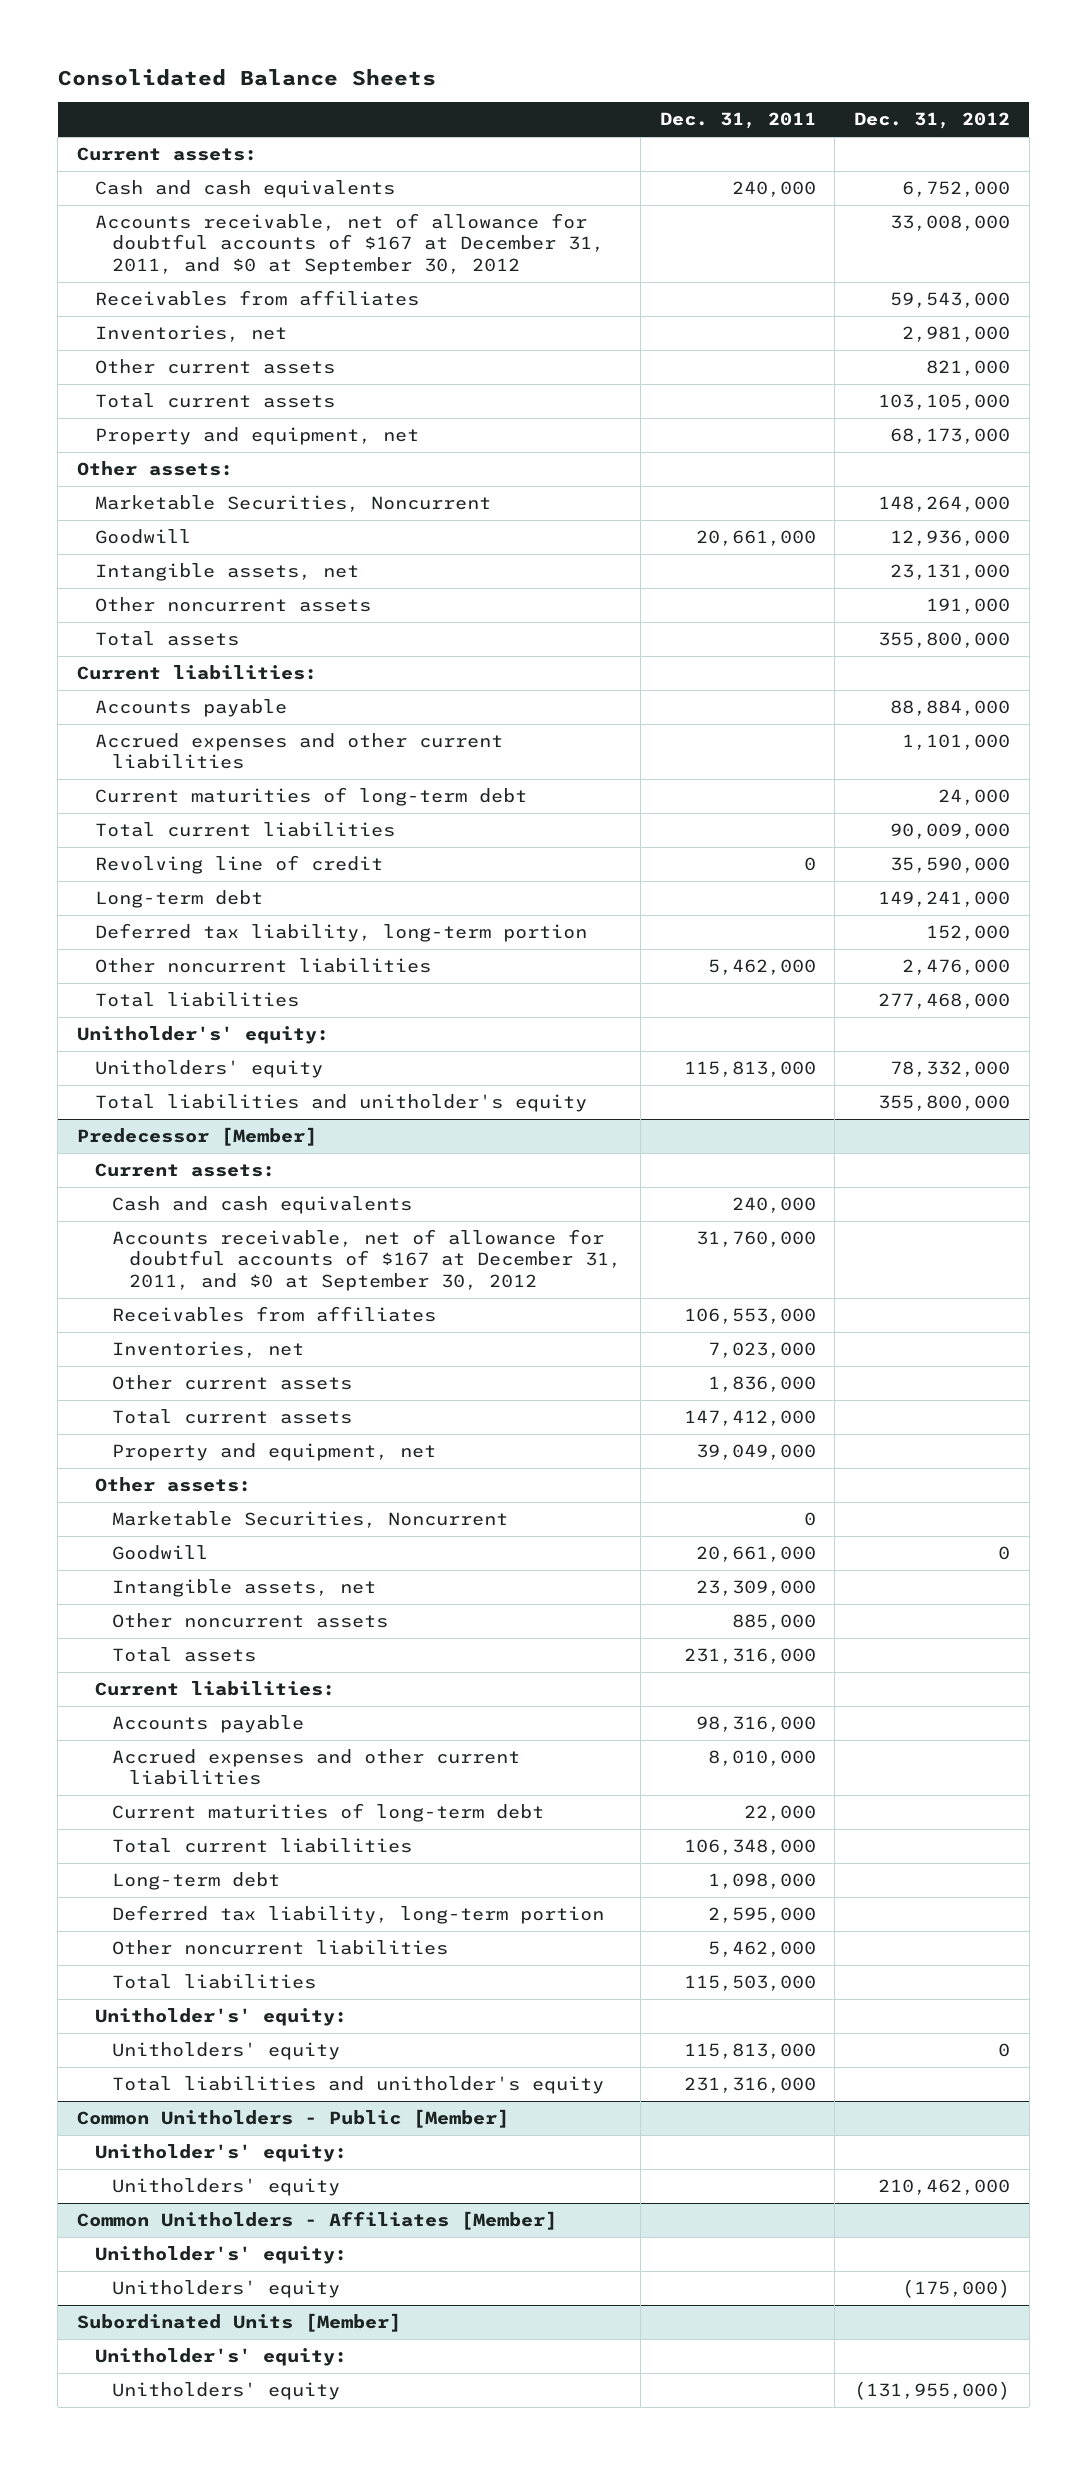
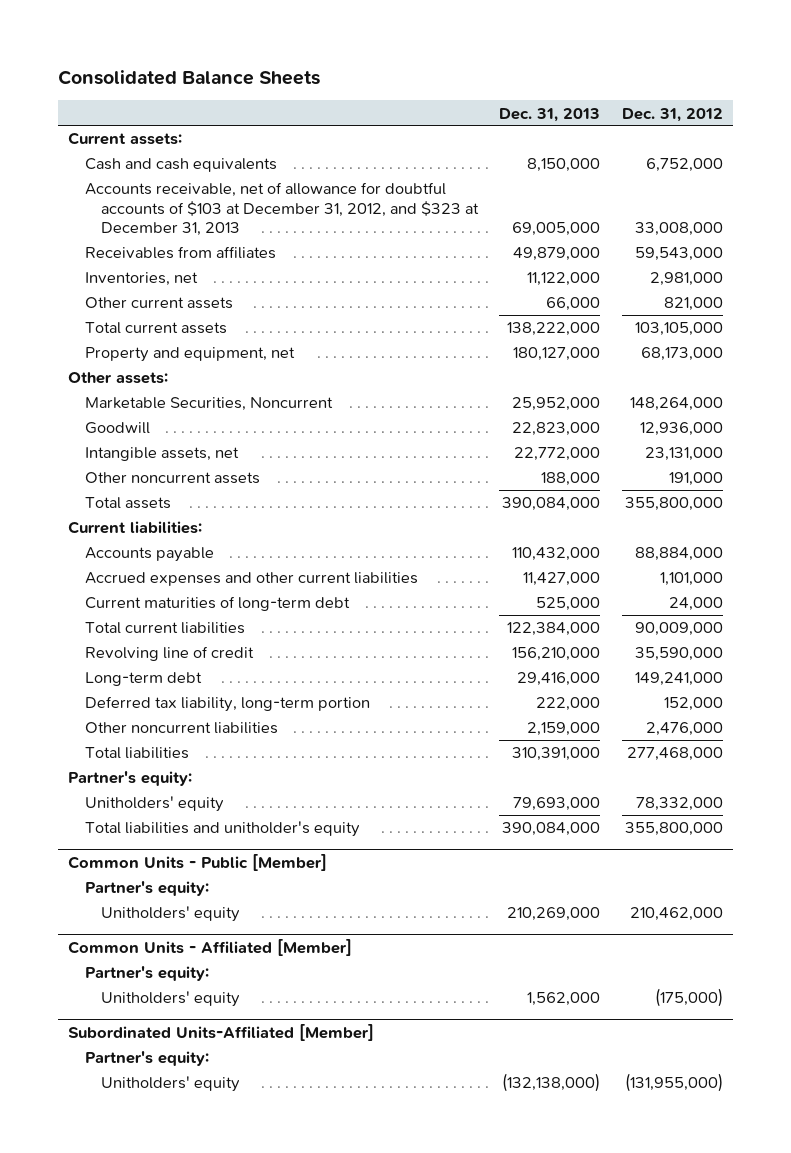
[659,112,816,130] Dec. 31, 2011 -> none
none -> [499,107,601,122] Dec. 31, 2013
[94,213,604,275] Accounts receivable, net of allowance for doubtful accounts of $167 at December 31, 2011, and $0 at September 30, 2012 -> [84,182,479,237] Accounts receivable, net of allowance for doubtful accounts of $103 at December 31, 2012, and $323 at December 31, 2013
[77,1026,330,1045] Unitholder's' equity: -> [68,771,193,787] Partner's equity:
[77,1127,318,1147] Predecessor [Member] -> none
[94,1163,275,1178] Current assets: -> none
[111,1196,412,1215] Cash and cash equivalents -> none
[111,1229,622,1291] Accounts receivable, net of allowance for doubtful accounts of $167 at December 31, 2011, and $0 at September 30, 2012 -> none
[111,1306,436,1323] Receivables from affiliates -> none
[111,1341,304,1359] Inventories, net -> none
[111,1375,352,1391] Other current assets -> none
[111,1409,352,1425] Total current assets -> none
[111,1443,436,1462] Property and equipment, net -> none
[94,1477,251,1493] Other assets: -> none
[111,1511,508,1529] Marketable Securities, Noncurrent -> none
[111,1545,208,1561] Goodwill -> none
[111,1579,376,1598] Intangible assets, net -> none
[111,1613,388,1629] Other noncurrent assets -> none
[111,1647,256,1663] Total assets -> none
[94,1681,335,1697] Current liabilities: -> none
[111,1715,304,1734] Accounts payable -> none
[111,1749,520,1786] Accrued expenses and other current liabilities -> none
[111,1803,544,1823] Current maturities of long-term debt -> none
[111,1838,412,1854] Total current liabilities -> none
[111,1872,280,1891] Long-term debt -> none
[111,1905,604,1925] Deferred tax liability, long-term portion -> none
[111,1940,448,1956] Other noncurrent liabilities -> none
[111,1974,316,1990] Total liabilities -> none
[94,2008,347,2027] Unitholder's' equity: -> none
[111,2042,340,2061] Unitholders' equity -> none
[111,2076,604,2095] Total liabilities and unitholder's equity -> none
[77,2109,510,2129] Common Unitholders - Public [Member] -> [68,853,328,871] Common Units - Public [Member]
[94,2144,347,2163] Unitholder's' equity: -> [84,881,209,897] Partner's equity:
[77,2211,558,2231] Common Unitholders - Affiliates [Member] -> [68,938,353,956] Common Units - Affiliated [Member]
[94,2246,347,2265] Unitholder's' equity: -> [84,966,209,982] Partner's equity:
[77,2313,402,2333] Subordinated Units [Member] -> [68,1023,375,1041] Subordinated Units-Affiliated [Member]
[94,2348,347,2367] Unitholder's' equity: -> [84,1051,209,1067] Partner's equity:

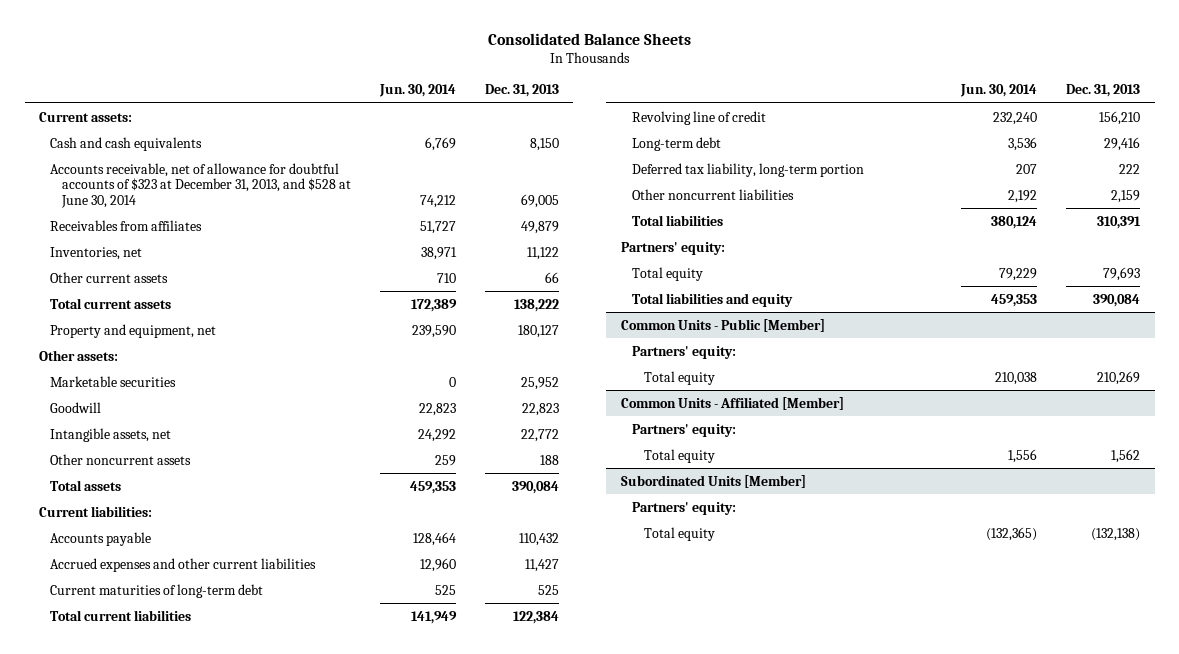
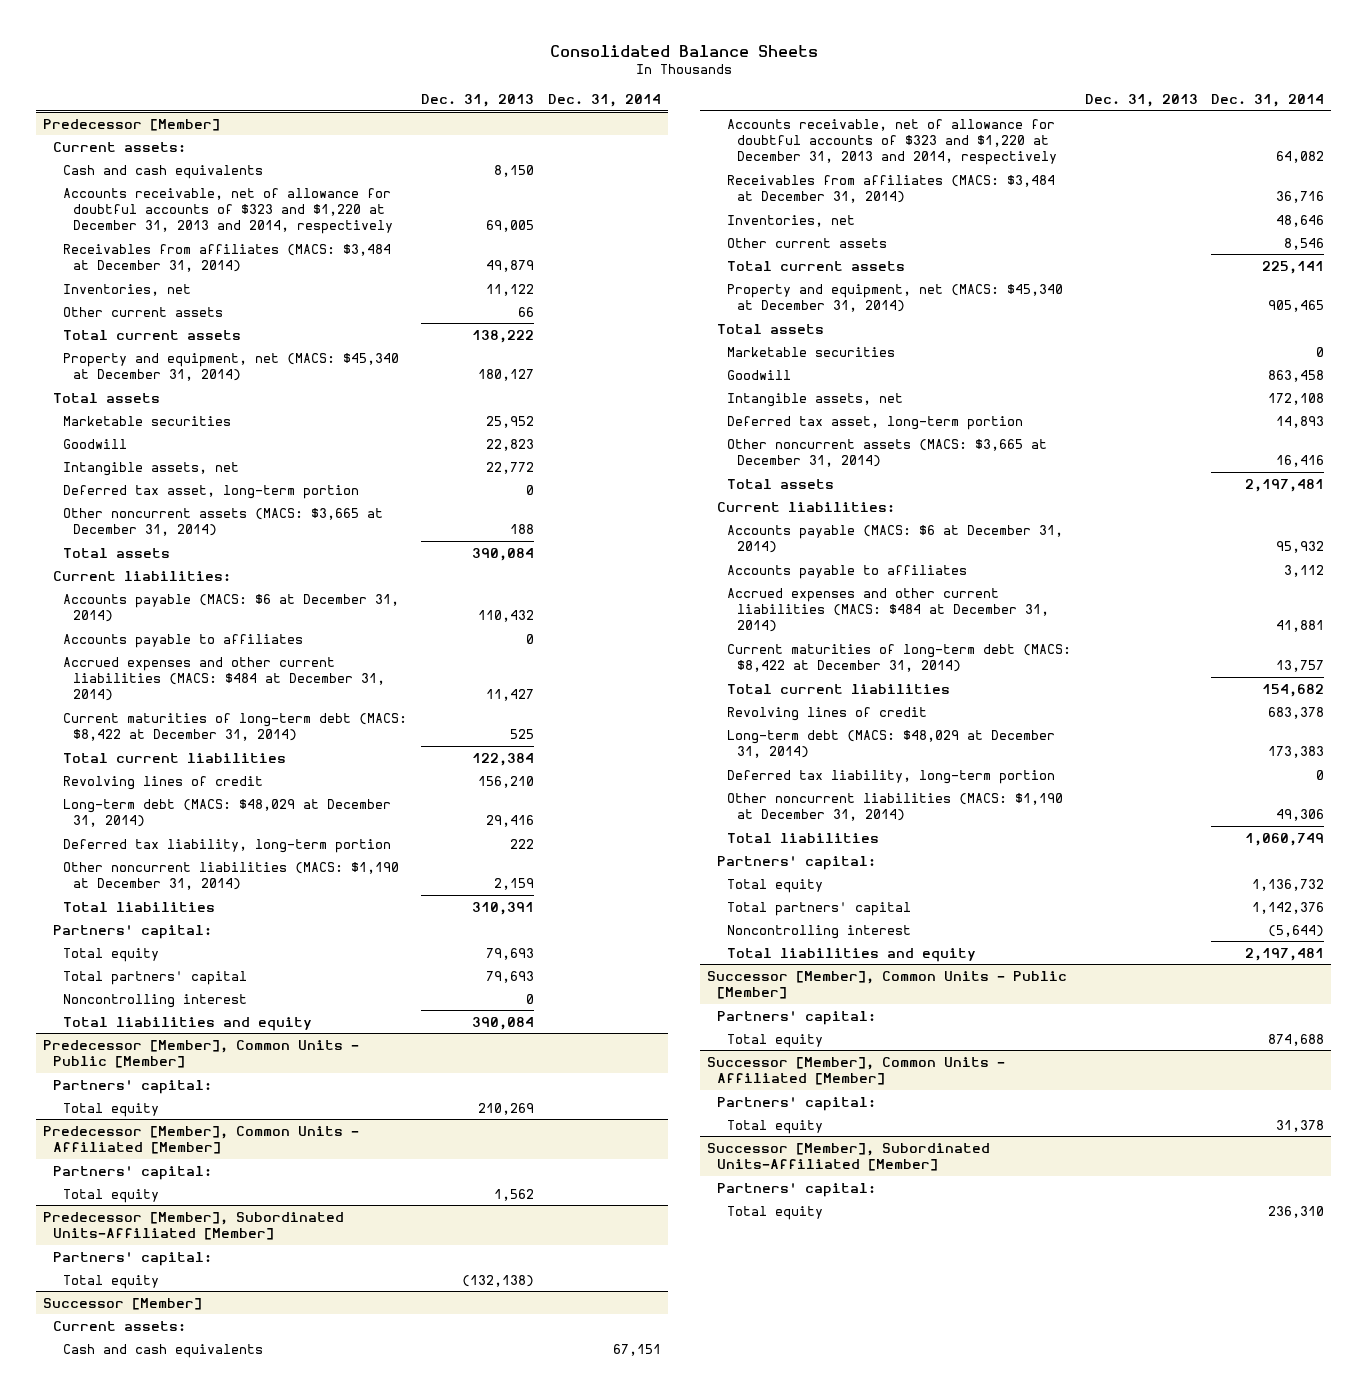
[378,84,456,98] Jun. 30, 2014 -> none
none -> [547,93,661,107] Dec. 31, 2014
none -> [43,118,221,131] Predecessor [Member]
[50,162,351,208] Accounts receivable, net of allowance for doubtful accounts of $323 at December 31, 2013, and $528 at June 30, 2014 -> [63,187,393,235] Accounts receivable, net of allowance for doubtful accounts of $323 and $1,220 at December 31, 2013 and 2014, respectively
[50,219,203,231] Receivables from affiliates -> [63,243,392,272] Receivables from affiliates (MACS: $3,484 at December 31, 2014)
[50,323,217,338] Property and equipment, net -> [63,352,400,381] Property and equipment, net (MACS: $45,340 at December 31, 2014)
[39,349,119,361] Other assets: -> [53,392,161,403] Total assets
none -> [63,484,360,499] Deferred tax asset, long-term portion
[50,453,192,465] Other noncurrent assets -> [63,507,384,536] Other noncurrent assets (MACS: $3,665 at December 31, 2014)
[50,531,152,546] Accounts payable -> [63,593,400,622] Accounts payable (MACS: $6 at December 31, 2014)
none -> [63,633,304,648] Accounts payable to affiliates
[50,557,317,572] Accrued expenses and other current liabilities -> [63,656,385,702] Accrued expenses and other current liabilities (MACS: $484 at December 31, 2014)
[50,583,264,598] Current maturities of long-term debt -> [63,712,408,741] Current maturities of long-term debt (MACS: $8,422 at December 31, 2014)
[632,110,767,125] Revolving line of credit -> [63,775,264,790] Revolving lines of credit
[632,136,722,151] Long-term debt -> [63,798,392,827] Long-term debt (MACS: $48,029 at December 31, 2014)
[632,188,795,200] Other noncurrent liabilities -> [63,861,400,890] Other noncurrent liabilities (MACS: $1,190 at December 31, 2014)
[620,241,725,255] Partners' equity: -> [53,924,213,939] Partners' capital:
none -> [63,970,248,985] Total partners' capital
none -> [63,993,248,1008] Noncontrolling interest
[620,318,825,332] Common Units - Public [Member] -> [43,1039,360,1068] Predecessor [Member], Common Units - Public [Member]
[632,345,737,359] Partners' equity: -> [53,1079,213,1094] Partners' capital:
[620,396,844,410] Common Units - Affiliated [Member] -> [43,1125,360,1154] Predecessor [Member], Common Units - Affiliated [Member]
[632,423,737,437] Partners' equity: -> [53,1165,213,1180] Partners' capital:
[620,474,806,488] Subordinated Units [Member] -> [43,1211,345,1240] Predecessor [Member], Subordinated Units-Affiliated [Member]
[632,501,737,515] Partners' equity: -> [53,1251,213,1266] Partners' capital:
none -> [43,1297,203,1310] Successor [Member]
none -> [53,1320,187,1331] Current assets:
none -> [63,1343,264,1358] Cash and cash equivalents
none -> [726,118,1057,166] Accounts receivable, net of allowance for doubtful accounts of $323 and $1,220 at December 31, 2013 and 2014, respectively
none -> [726,174,1055,203] Receivables from affiliates (MACS: $3,484 at December 31, 2014)
none -> [726,214,855,227] Inventories, net
none -> [726,237,887,248] Other current assets
none -> [726,260,905,271] Total current assets
none -> [726,283,1063,312] Property and equipment, net (MACS: $45,340 at December 31, 2014)
none -> [716,323,824,334] Total assets
none -> [726,346,895,357] Marketable securities
none -> [726,369,791,380] Goodwill
none -> [726,392,903,407] Intangible assets, net
none -> [726,415,1023,430] Deferred tax asset, long-term portion
none -> [726,438,1047,467] Other noncurrent assets (MACS: $3,665 at December 31, 2014)
none -> [726,478,834,489] Total assets
none -> [716,501,895,512] Current liabilities:
none -> [726,524,1063,553] Accounts payable (MACS: $6 at December 31, 2014)
none -> [726,564,967,579] Accounts payable to affiliates
none -> [726,587,1049,633] Accrued expenses and other current liabilities (MACS: $484 at December 31, 2014)
none -> [726,643,1071,672] Current maturities of long-term debt (MACS: $8,422 at December 31, 2014)
none -> [726,683,950,694] Total current liabilities
none -> [726,706,927,721] Revolving lines of credit
none -> [726,729,1055,758] Long-term debt (MACS: $48,029 at December 31, 2014)
none -> [726,769,1055,784] Deferred tax liability, long-term portion
none -> [726,792,1063,821] Other noncurrent liabilities (MACS: $1,190 at December 31, 2014)
none -> [726,832,879,843] Total liabilities
none -> [716,855,876,870] Partners' capital:
none -> [726,878,823,893] Total equity
none -> [726,901,911,916] Total partners' capital
none -> [726,924,911,939] Noncontrolling interest
none -> [726,947,976,962] Total liabilities and equity
none -> [707,970,1068,999] Successor [Member], Common Units - Public [Member]
none -> [716,1010,876,1025] Partners' capital:
none -> [726,1033,823,1048] Total equity
none -> [707,1056,1006,1085] Successor [Member], Common Units - Affiliated [Member]
none -> [716,1096,876,1111] Partners' capital:
none -> [726,1119,823,1134] Total equity
none -> [707,1142,991,1171] Successor [Member], Subordinated Units-Affiliated [Member]
none -> [716,1182,876,1197] Partners' capital:
none -> [726,1205,823,1220] Total equity

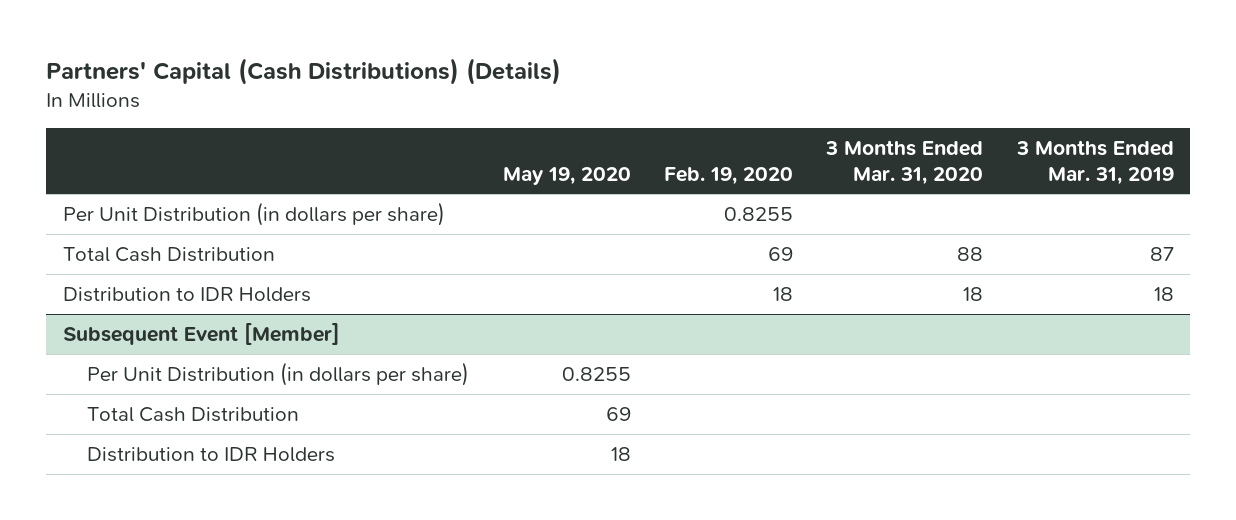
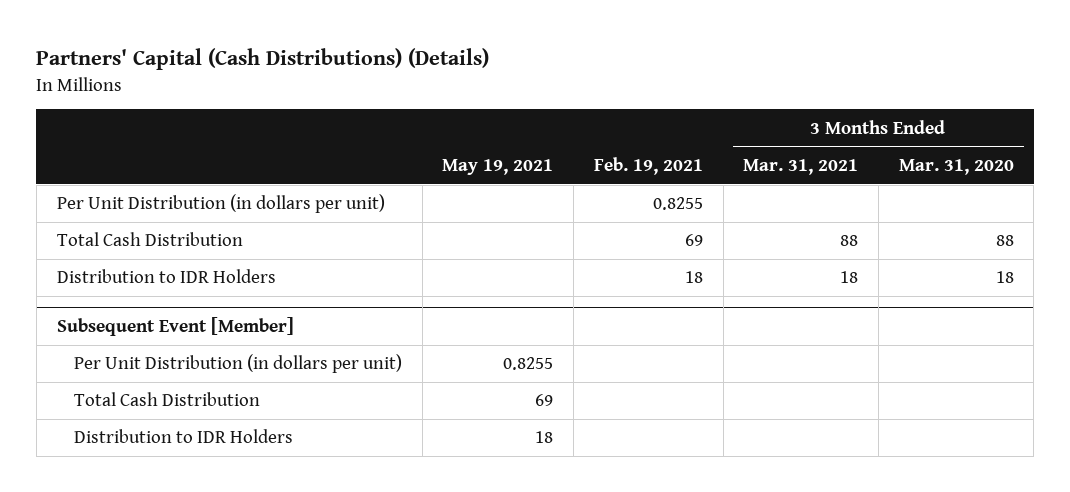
[502,166,631,185] May 19, 2020 -> none
[664,166,794,185] Feb. 19, 2020 -> none
[1015,140,1174,185] 3 Months Ended Mar. 31, 2019 -> none
none -> [442,158,554,175] May 19, 2021
none -> [593,156,703,175] Feb. 19, 2021
none -> [743,158,859,175] Mar. 31, 2021
[62,202,445,227] Per Unit Distribution (in dollars per share) -> [56,194,385,214] Per Unit Distribution (in dollars per unit)
[87,362,470,387] Per Unit Distribution (in dollars per share) -> [74,354,403,374] Per Unit Distribution (in dollars per unit)

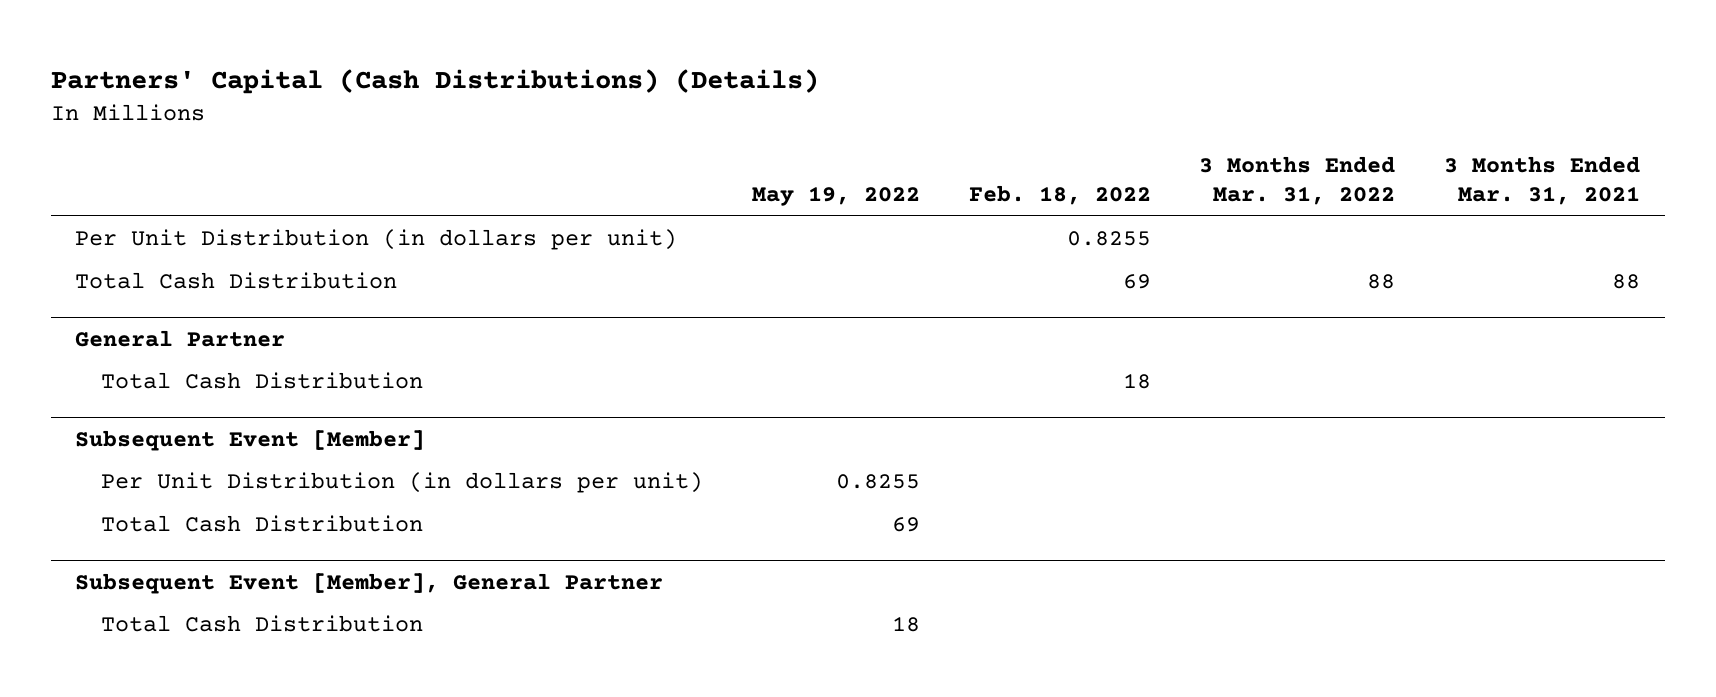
[442,158,554,175] May 19, 2021 -> none
[593,156,703,175] Feb. 19, 2021 -> none
[898,158,1014,175] Mar. 31, 2020 -> none
none -> [751,186,920,207] May 19, 2022
none -> [968,185,1151,206] Feb. 18, 2022
none -> [1199,155,1396,206] 3 Months Ended Mar. 31, 2022
[56,269,276,284] Distribution to IDR Holders -> none
none -> [75,330,286,348] General Partner
none -> [101,372,424,390] Total Cash Distribution
[74,429,294,444] Distribution to IDR Holders -> none
none -> [75,573,664,595] Subsequent Event [Member], General Partner
none -> [101,615,424,633] Total Cash Distribution

